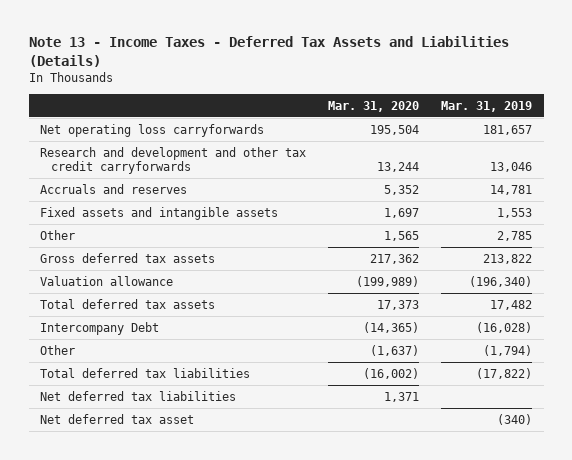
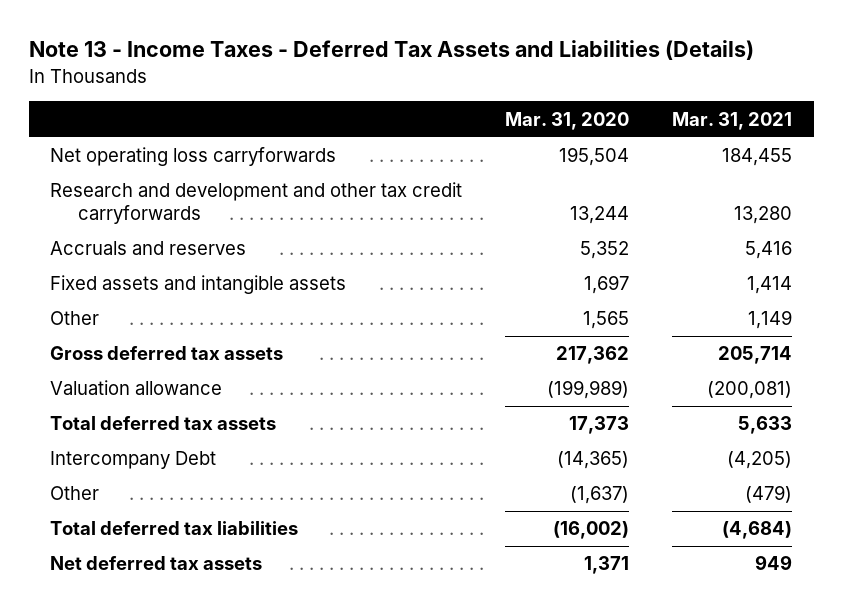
[441,100,533,112] Mar. 31, 2019 -> none
none -> [672,111,793,130] Mar. 31, 2021
[39,414,194,425] Net deferred tax asset -> none
[39,391,236,402] Net deferred tax liabilities -> [50,556,263,571] Net deferred tax assets

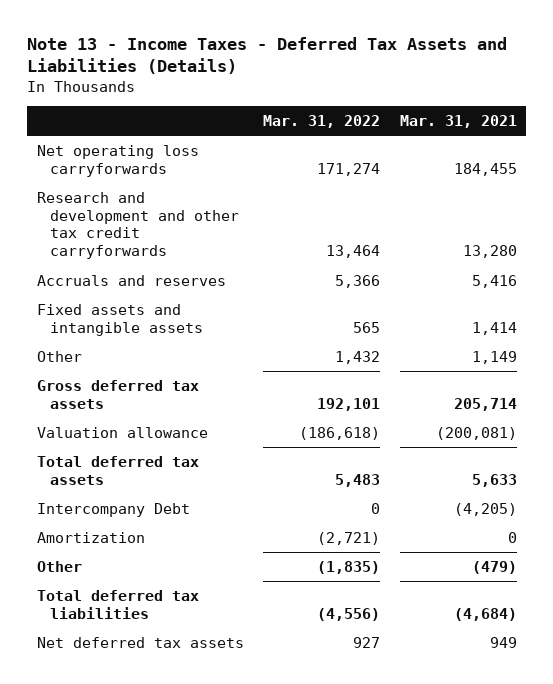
[505,111,630,130] Mar. 31, 2020 -> none
none -> [263,114,381,128] Mar. 31, 2022
none -> [36,531,145,543] Amortization

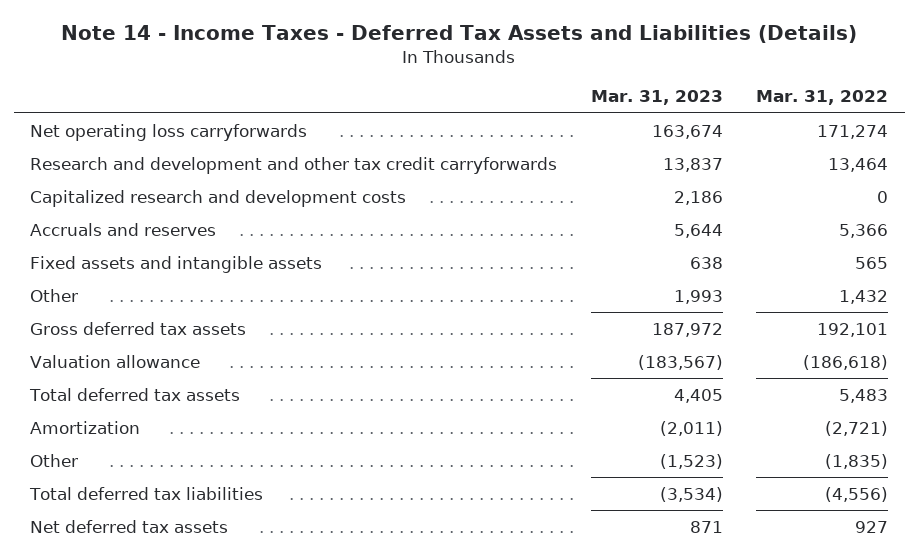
[27,36,508,75] Note 13 - Income Taxes - Deferred Tax Assets and Liabilities (Details) -> [61,24,858,43] Note 14 - Income Taxes - Deferred Tax Assets and Liabilities (Details)
[399,114,517,128] Mar. 31, 2021 -> none
none -> [590,90,723,106] Mar. 31, 2023
none -> [30,189,407,207] Capitalized research and development costs
[36,502,190,517] Intercompany Debt -> none

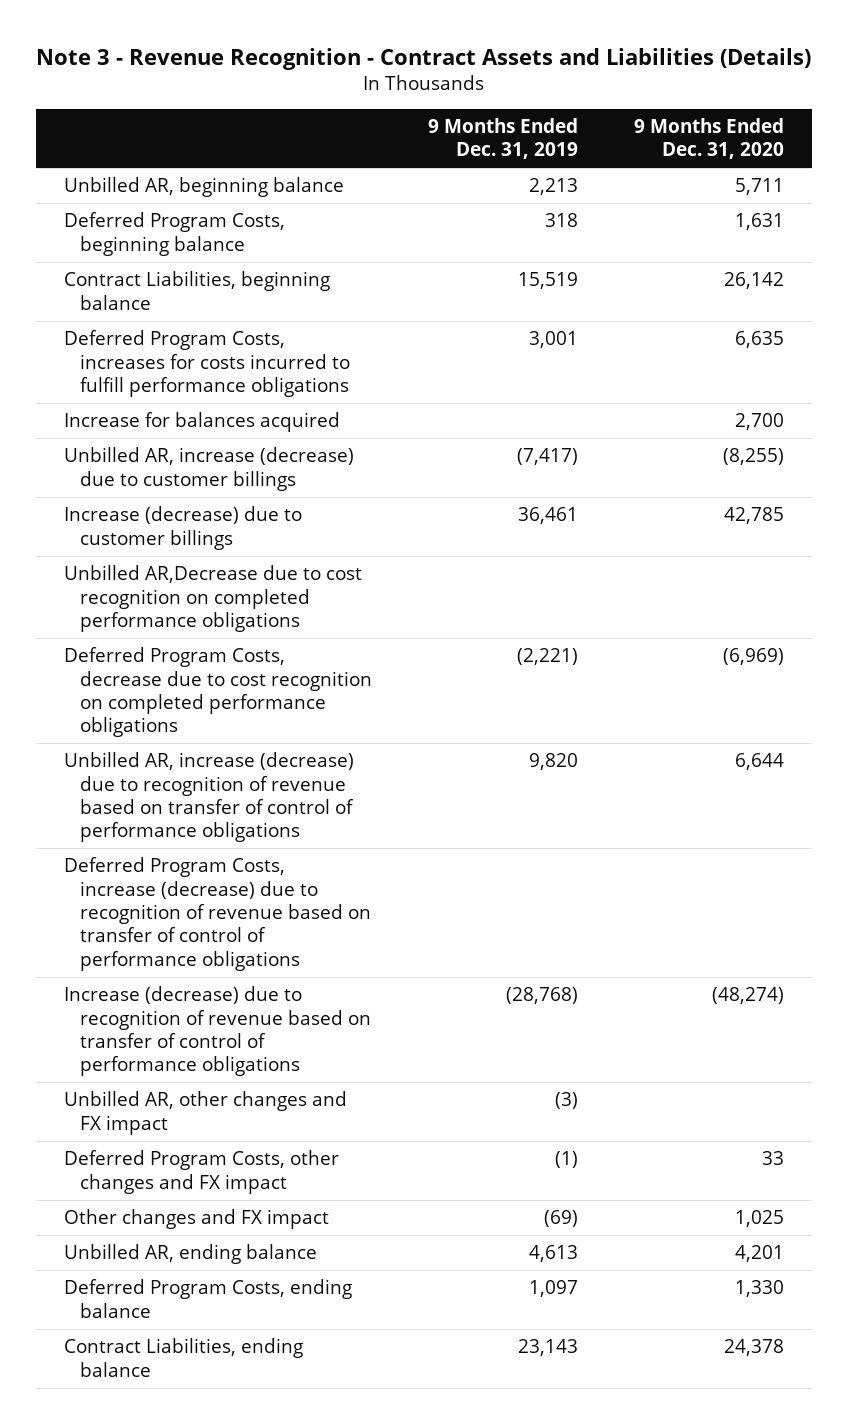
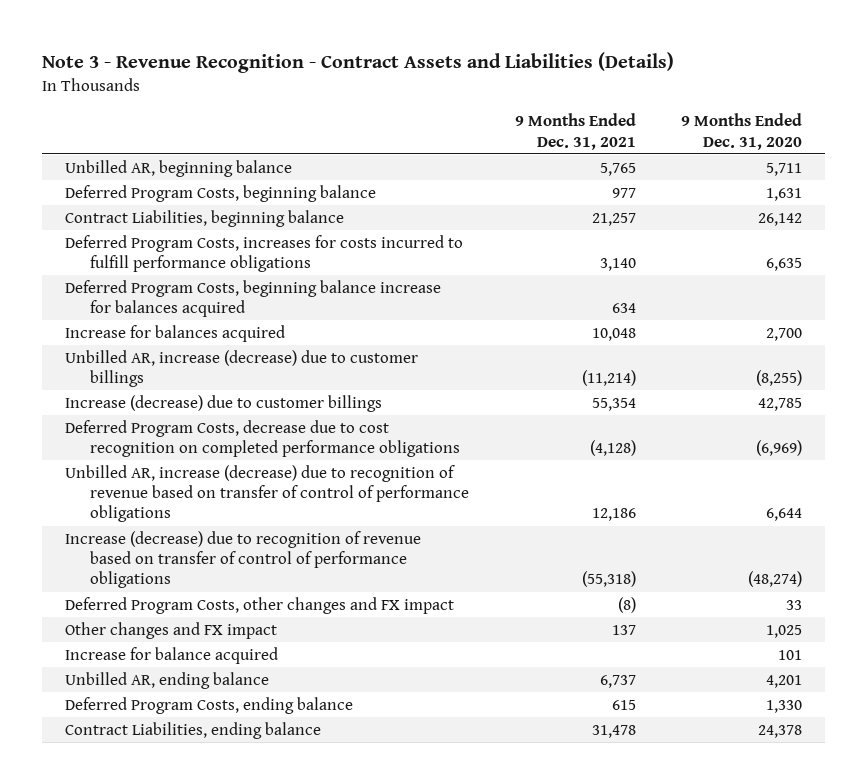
[428,117,579,160] 9 Months Ended Dec. 31, 2019 -> none
none -> [514,113,636,150] 9 Months Ended Dec. 31, 2021
none -> [64,279,441,318] Deferred Program Costs, beginning balance increase for balances acquired
[63,565,362,633] Unbilled AR,Decrease due to cost recognition on completed performance obligations -> none
[63,857,372,971] Deferred Program Costs, increase (decrease) due to recognition of revenue based on transfer of control of performance obligations -> none
[63,1091,347,1135] Unbilled AR, other changes and FX impact -> none
none -> [64,646,278,664] Increase for balance acquired

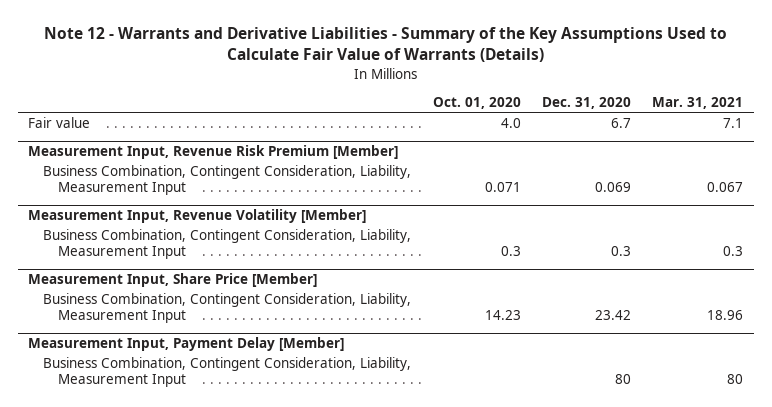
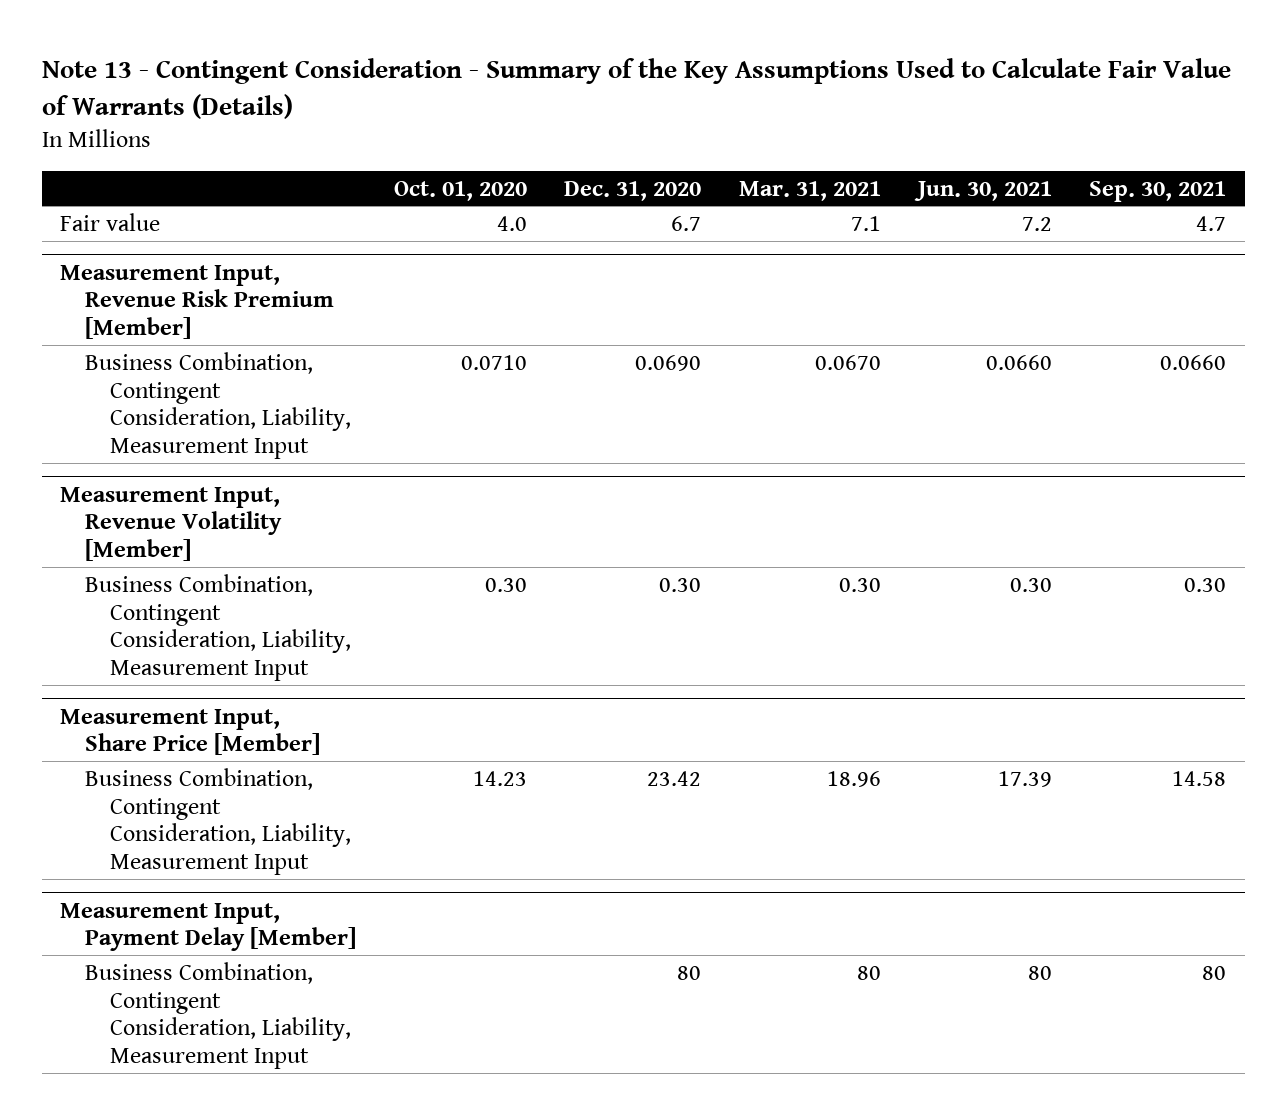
[43,26,727,63] Note 12 - Warrants and Derivative Liabilities - Summary of the Key Assumptions Used to Calculate Fair Value of Warrants (Details) -> [41,58,1231,120] Note 13 - Contingent Consideration - Summary of the Key Assumptions Used to Calculate Fair Value of Warrants (Details)
none -> [913,180,1052,201] Jun. 30, 2021
none -> [1089,180,1227,202] Sep. 30, 2021
[484,182,521,193] 0.071 -> [460,354,527,370] 0.0710
[595,182,632,193] 0.069 -> [635,354,702,371] 0.0690
[707,182,744,193] 0.067 -> [814,354,881,370] 0.0670
[500,246,521,257] 0.3 -> [484,577,527,592] 0.30
[611,246,632,257] 0.3 -> [659,577,702,592] 0.30
[723,246,744,257] 0.3 -> [838,577,881,592] 0.30

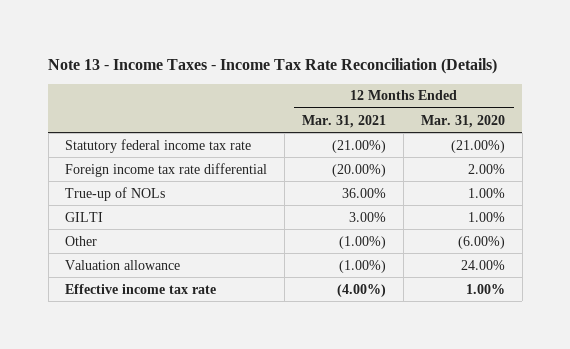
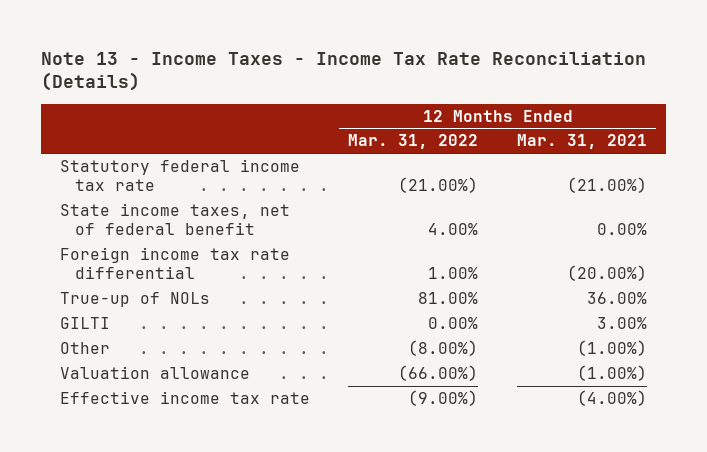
[420,114,505,128] Mar. 31, 2020 -> none
none -> [348,134,479,150] Mar. 31, 2022
none -> [60,202,291,235] State income taxes, net of federal benefit

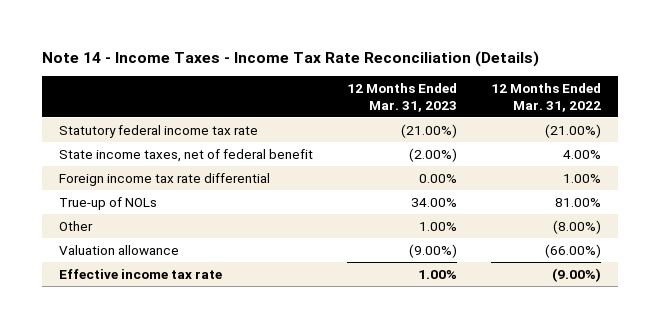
[40,51,646,92] Note 13 - Income Taxes - Income Tax Rate Reconciliation (Details) -> [41,50,539,67] Note 14 - Income Taxes - Income Tax Rate Reconciliation (Details)
[516,134,647,150] Mar. 31, 2021 -> none
none -> [346,82,457,112] 12 Months Ended Mar. 31, 2023
[60,316,111,329] GILTI -> none

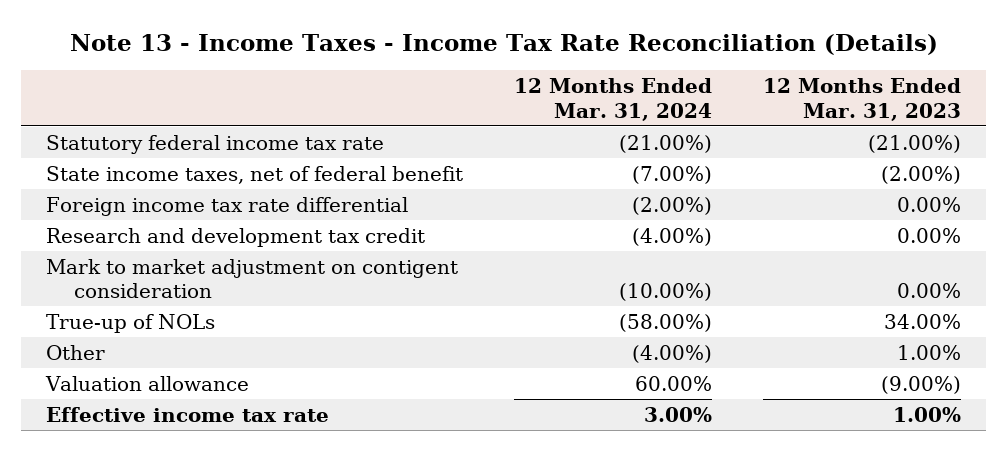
[41,50,539,67] Note 14 - Income Taxes - Income Tax Rate Reconciliation (Details) -> [69,33,938,55] Note 13 - Income Taxes - Income Tax Rate Reconciliation (Details)
[491,82,602,112] 12 Months Ended Mar. 31, 2022 -> none
none -> [514,78,713,121] 12 Months Ended Mar. 31, 2024
none -> [46,227,426,247] Research and development tax credit
none -> [46,258,459,299] Mark to market adjustment on contigent consideration

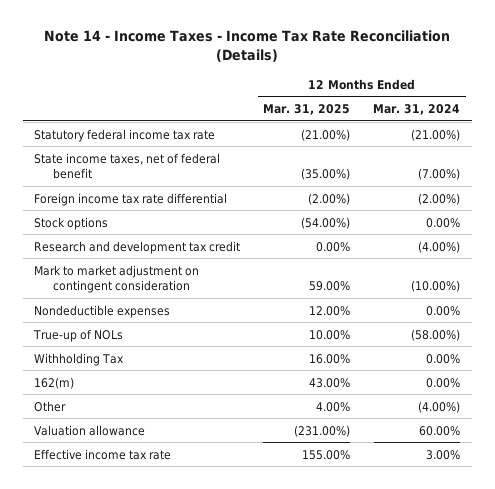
[69,33,938,55] Note 13 - Income Taxes - Income Tax Rate Reconciliation (Details) -> [44,30,451,63] Note 14 - Income Taxes - Income Tax Rate Reconciliation (Details)
[762,78,961,121] 12 Months Ended Mar. 31, 2023 -> none
none -> [263,103,351,115] Mar. 31, 2025
none -> [34,216,109,230] Stock options
[46,258,459,299] Mark to market adjustment on contigent consideration -> [34,264,200,293] Mark to market adjustment on contingent consideration
none -> [34,304,171,318] Nondeductible expenses
none -> [34,352,125,366] Withholding Tax
none -> [34,376,75,389] 162(m)

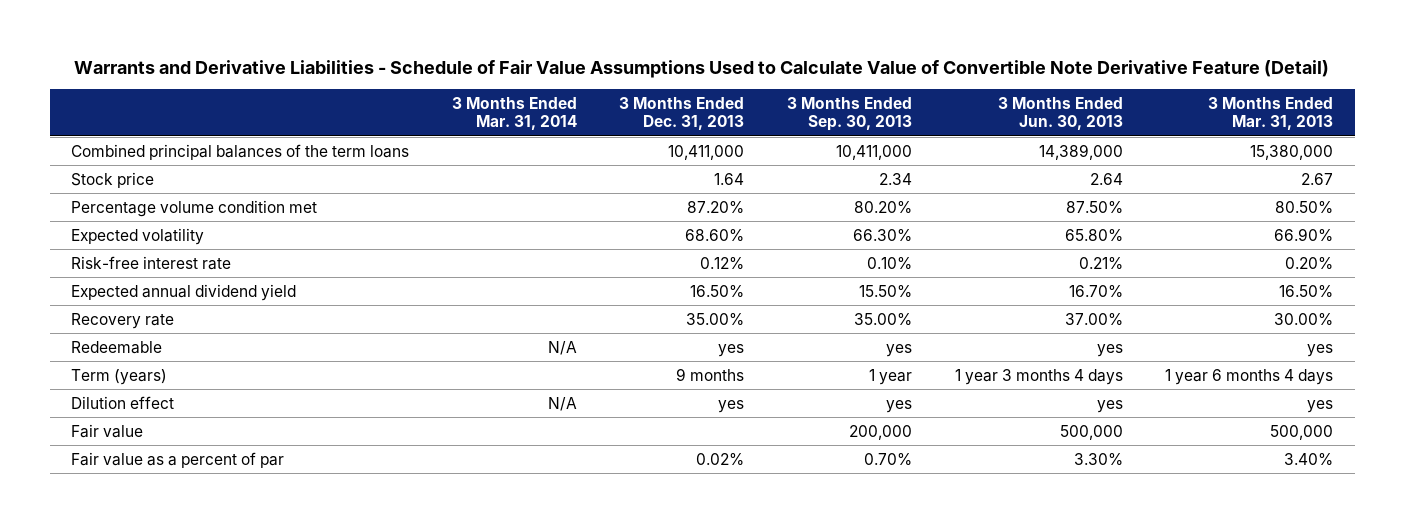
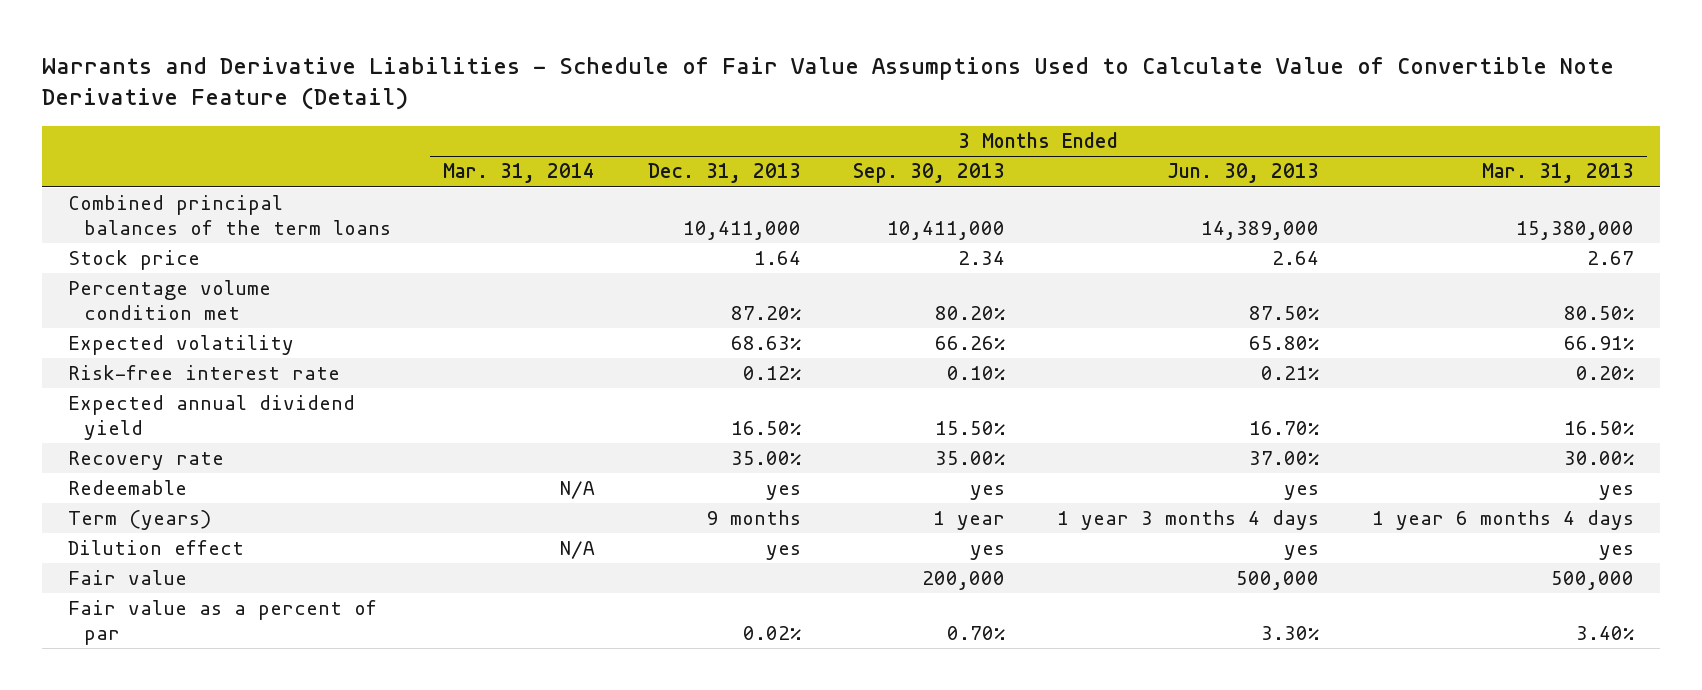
[685,228,745,241] 68.60% -> [730,336,801,351] 68.63%
[852,228,912,241] 66.30% -> [934,336,1005,351] 66.26%
[1274,227,1334,241] 66.90% -> [1563,336,1634,351] 66.91%

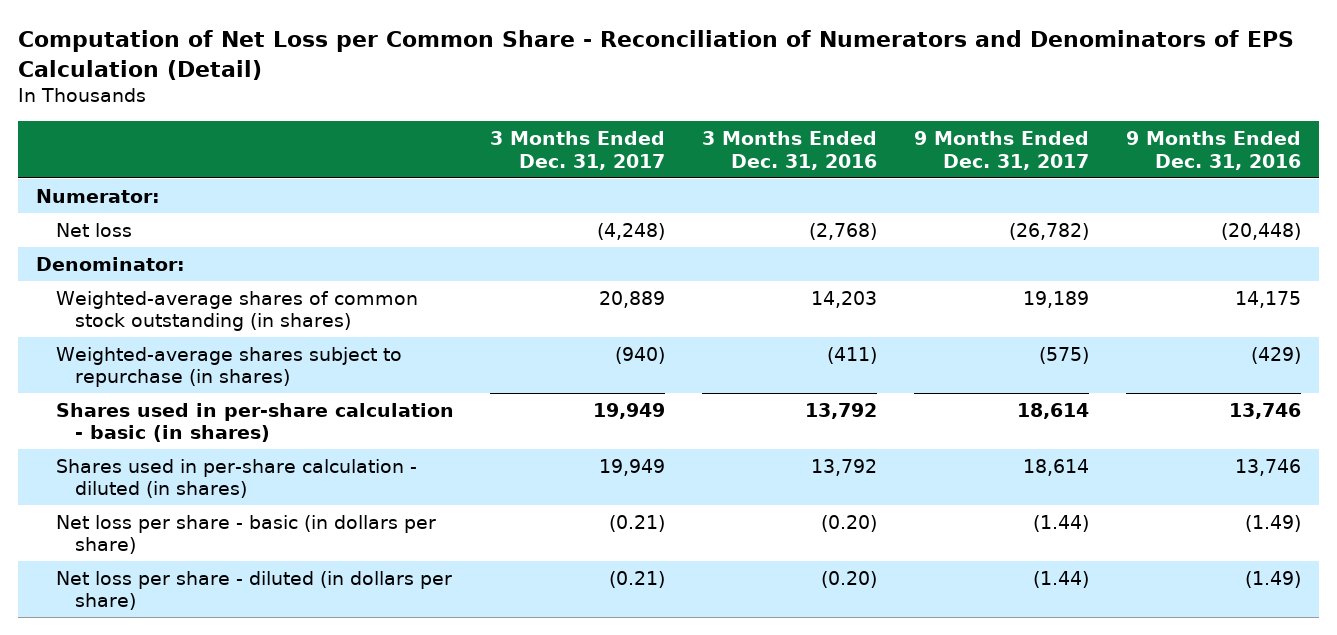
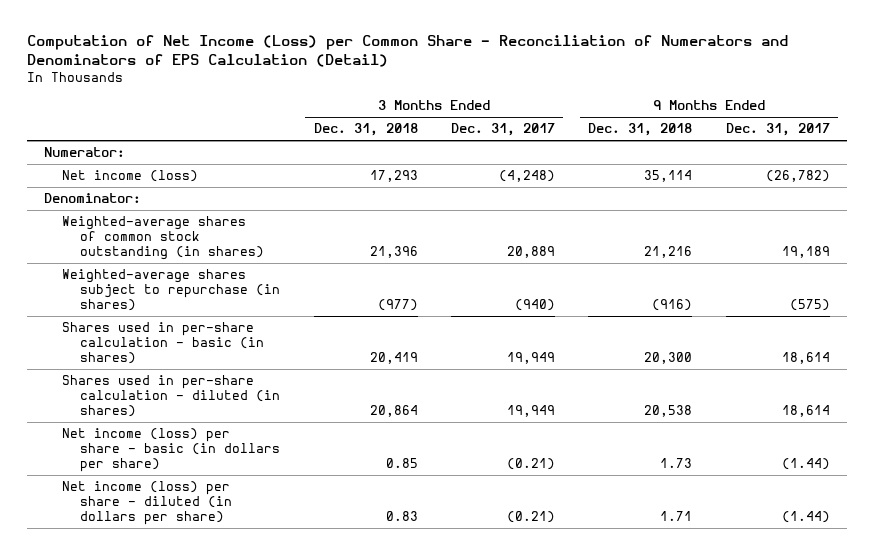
[17,30,1294,80] Computation of Net Loss per Common Share - Reconciliation of Numerators and Denominators of EPS Calculation (Detail) -> [27,35,789,68] Computation of Net Income (Loss) per Common Share - Reconciliation of Numerators and Denominators of EPS Calculation (Detail)
[702,131,878,170] 3 Months Ended Dec. 31, 2016 -> none
[1125,131,1301,170] 9 Months Ended Dec. 31, 2016 -> none
none -> [313,123,418,137] Dec. 31, 2018
none -> [588,123,693,137] Dec. 31, 2018
[55,222,132,237] Net loss -> [62,170,199,183] Net income (loss)
[55,514,436,555] Net loss per share - basic (in dollars per share) -> [62,428,281,473] Net income (loss) per share - basic (in dollars per share)
[55,570,452,611] Net loss per share - diluted (in dollars per share) -> [62,481,233,526] Net income (loss) per share - diluted (in dollars per share)

